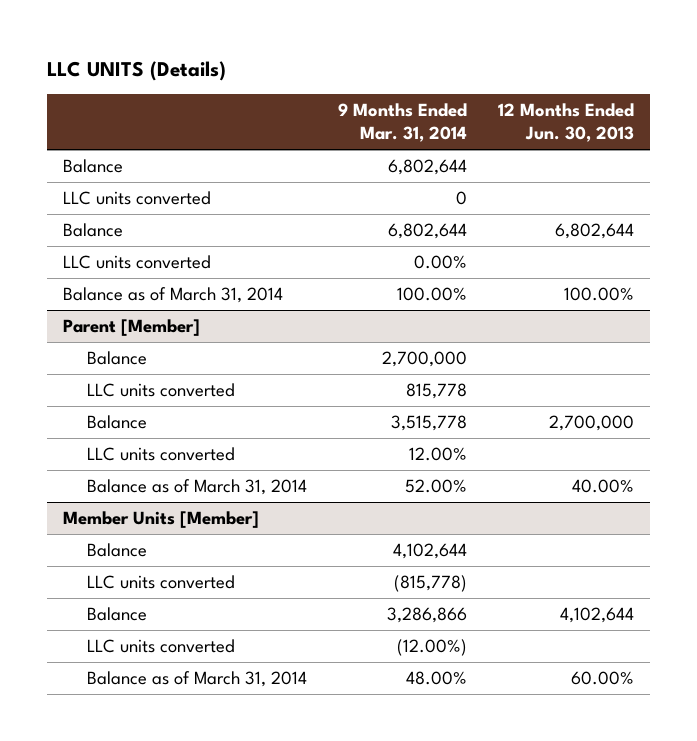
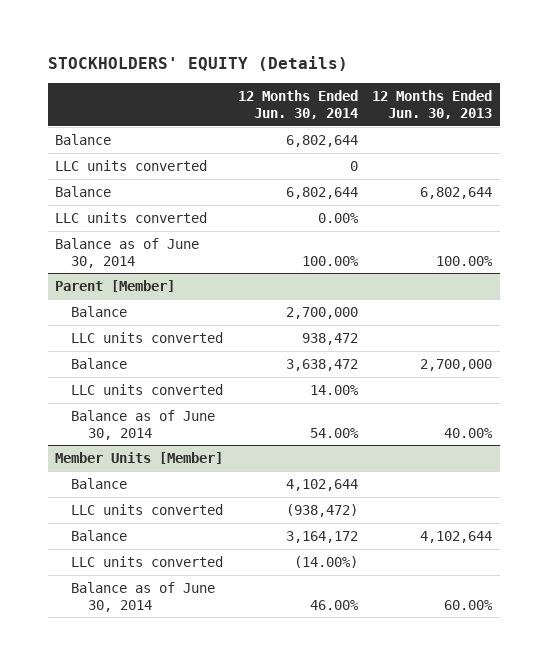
[47,60,227,81] LLC UNITS (Details) -> [47,56,348,72] STOCKHOLDERS' EQUITY (Details)
[337,103,467,143] 9 Months Ended Mar. 31, 2014 -> none
none -> [237,90,358,119] 12 Months Ended Jun. 30, 2014
[62,287,283,304] Balance as of March 31, 2014 -> [54,238,199,268] Balance as of June 30, 2014
[86,479,307,496] Balance as of March 31, 2014 -> [71,410,216,440] Balance as of June 30, 2014
[86,671,307,688] Balance as of March 31, 2014 -> [71,582,216,612] Balance as of June 30, 2014

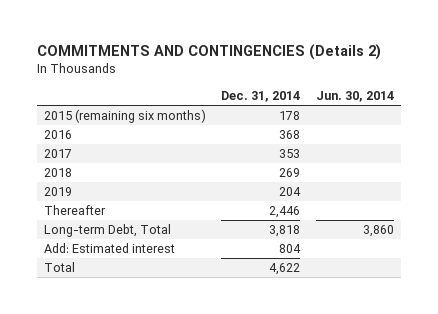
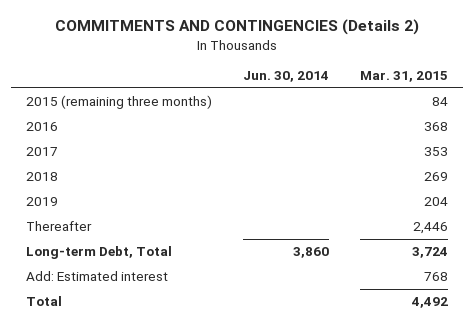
[221,90,301,102] Dec. 31, 2014 -> none
none -> [359,71,448,83] Mar. 31, 2015
[44,109,207,124] 2015 (remaining six months) -> [26,95,213,110] 2015 (remaining three months)

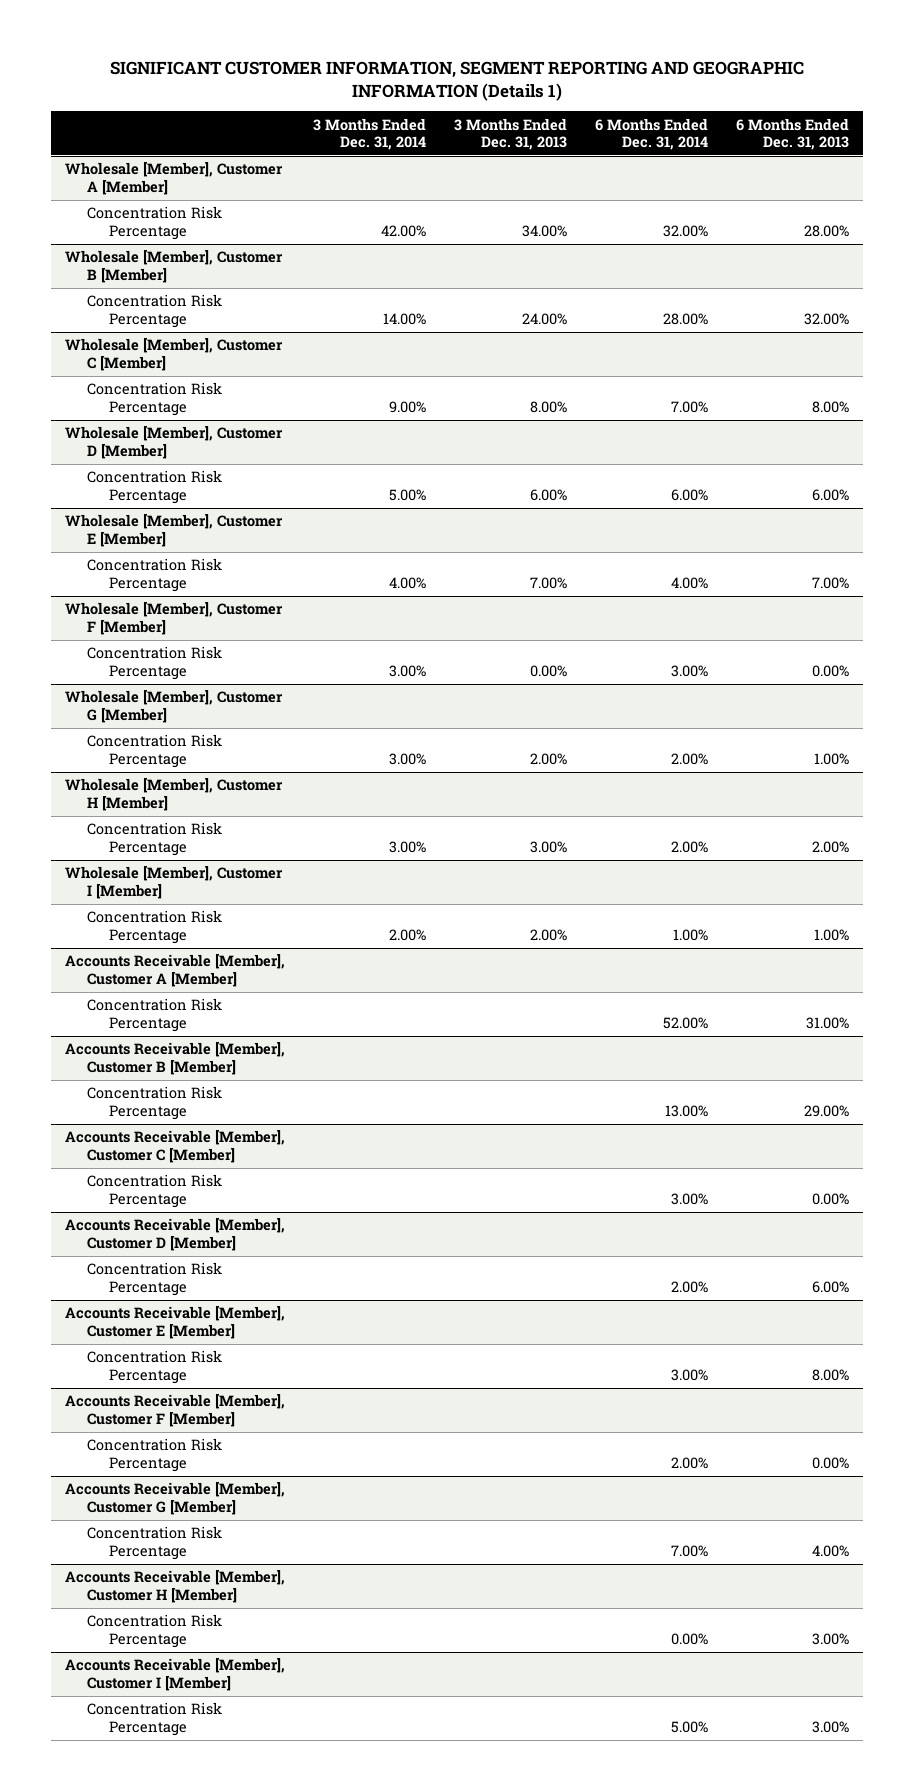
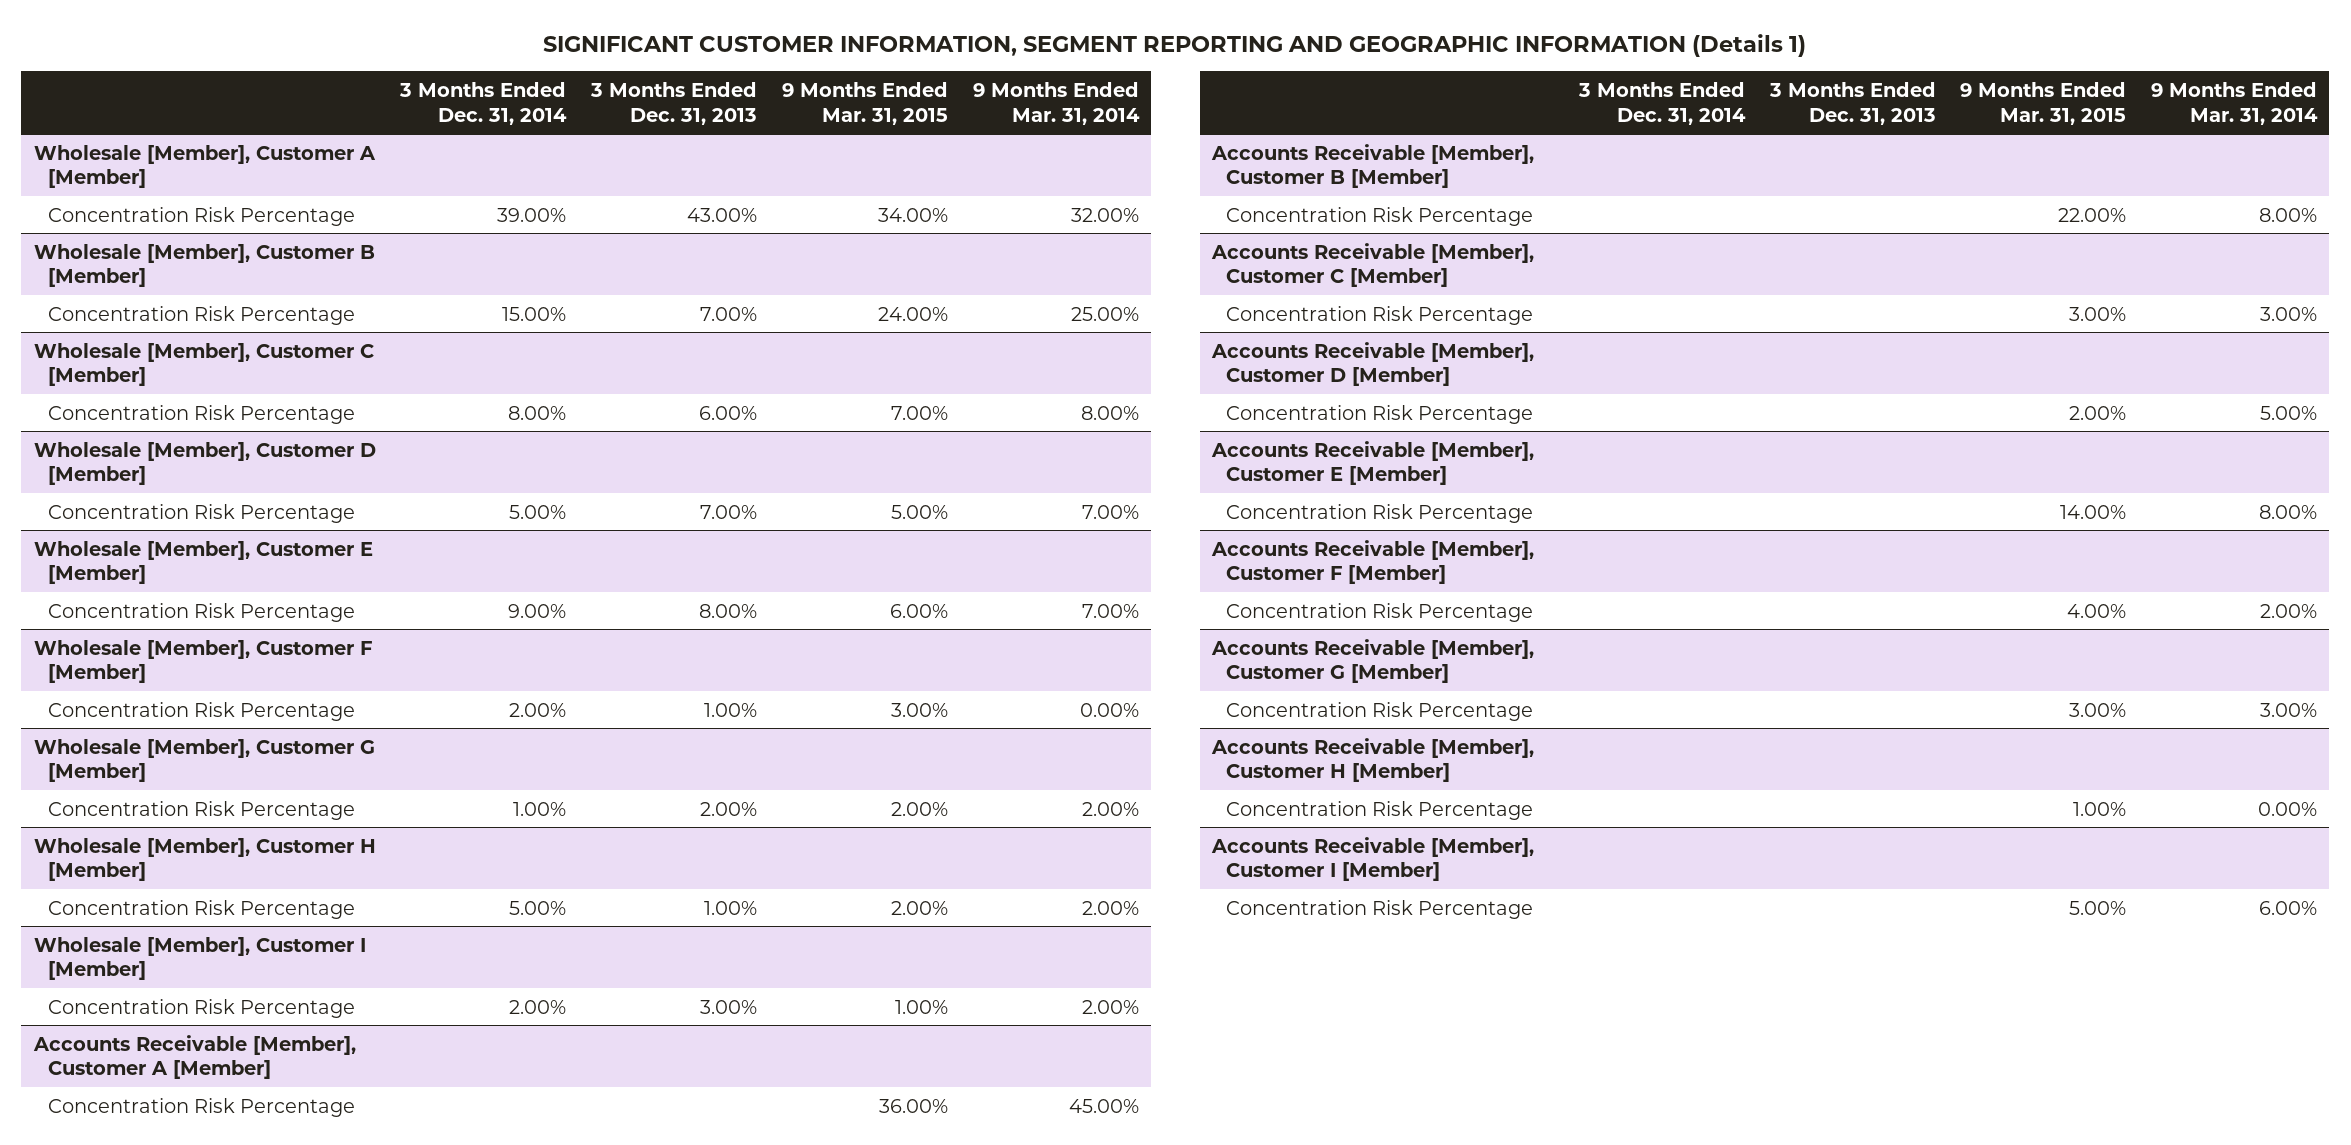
[594,117,708,150] 6 Months Ended Dec. 31, 2014 -> none
[735,117,849,150] 6 Months Ended Dec. 31, 2013 -> none
none -> [781,81,948,125] 9 Months Ended Mar. 31, 2015
none -> [972,81,1140,125] 9 Months Ended Mar. 31, 2014
[380,224,426,237] 42.00% -> [497,207,567,222] 39.00%
[521,224,567,237] 34.00% -> [687,207,758,222] 43.00%
[382,312,426,325] 14.00% -> [502,306,567,321] 15.00%
[521,312,567,325] 24.00% -> [700,306,758,321] 7.00%
[388,400,426,413] 9.00% -> [508,405,567,420] 8.00%
[529,400,567,413] 8.00% -> [699,405,758,420] 6.00%
[529,488,567,501] 6.00% -> [700,504,758,519] 7.00%
[388,576,426,589] 4.00% -> [508,603,567,618] 9.00%
[529,576,567,589] 7.00% -> [699,603,758,618] 8.00%
[388,664,426,677] 3.00% -> [509,702,567,717] 2.00%
[529,664,567,677] 0.00% -> [704,702,758,717] 1.00%
[388,752,426,765] 3.00% -> [513,801,567,816] 1.00%
[388,840,426,853] 3.00% -> [509,900,567,915] 5.00%
[529,840,567,853] 3.00% -> [704,900,758,915] 1.00%
[529,928,567,941] 2.00% -> [700,999,758,1014] 3.00%

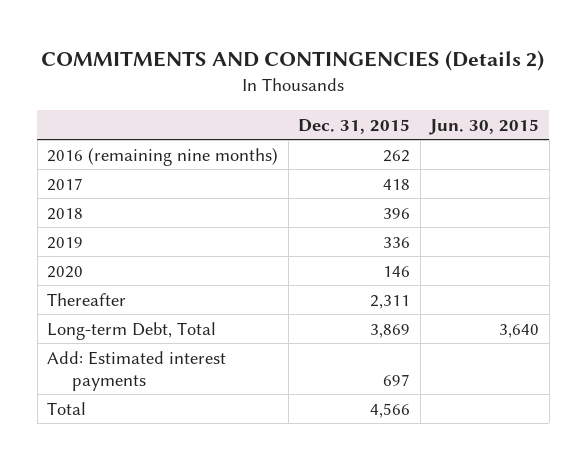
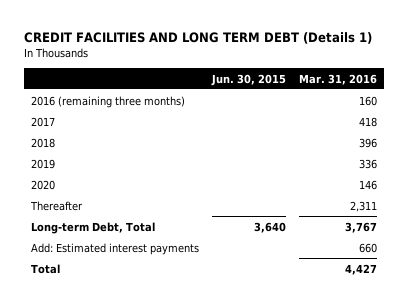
[41,50,545,72] COMMITMENTS AND CONTINGENCIES (Details 2) -> [24,31,373,44] CREDIT FACILITIES AND LONG TERM DEBT (Details 1)
[298,118,411,134] Dec. 31, 2015 -> none
none -> [299,73,378,85] Mar. 31, 2016
[47,146,279,166] 2016 (remaining nine months) -> [31,95,186,108] 2016 (remaining three months)

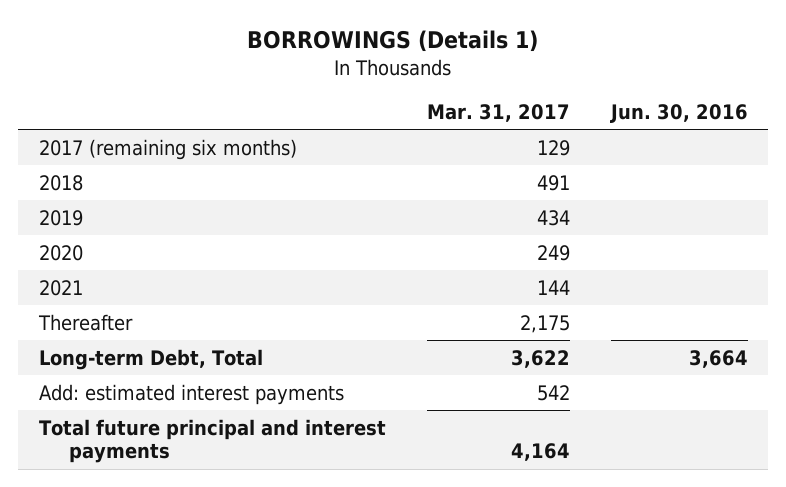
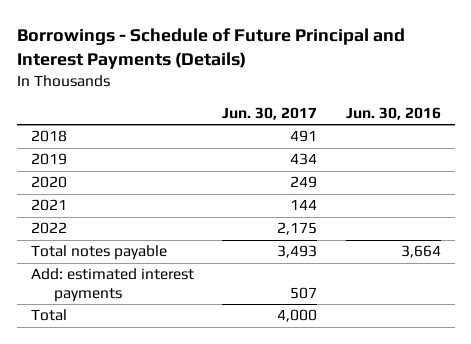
[247,30,539,53] BORROWINGS (Details 1) -> [16,27,405,69] Borrowings - Schedule of Future Principal and Interest Payments (Details)
[426,103,570,122] Mar. 31, 2017 -> none
none -> [222,107,318,121] Jun. 30, 2017
[38,138,297,160] 2017 (remaining six months) -> none
[37,313,133,331] Thereafter -> none
none -> [30,222,67,235] 2022
[38,348,263,370] Long-term Debt, Total -> [30,245,167,261] Total notes payable
[38,418,386,464] Total future principal and interest payments -> [30,309,67,322] Total

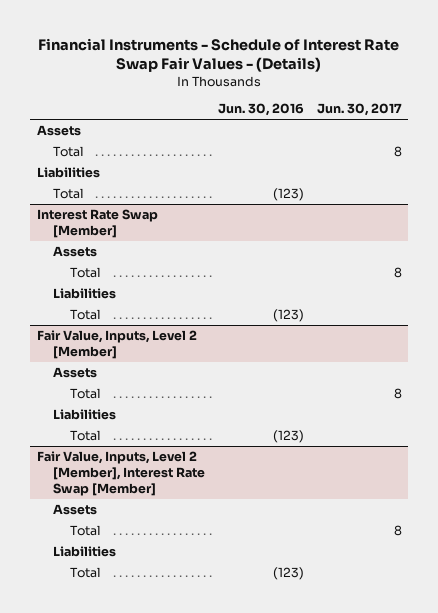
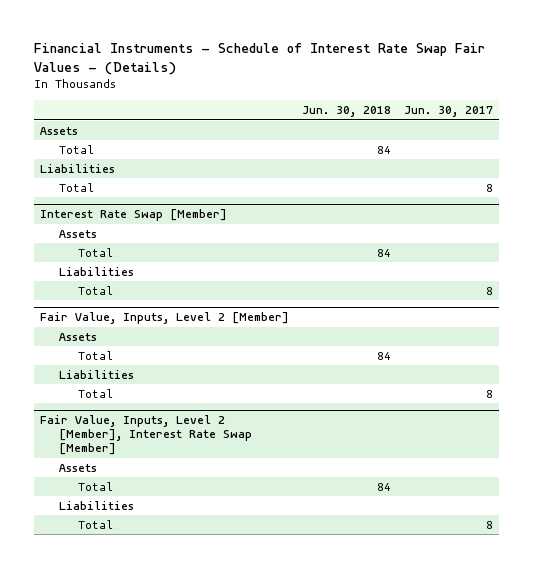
[218,103,305,117] Jun. 30, 2016 -> none
none -> [301,105,391,117] Jun. 30, 2018
[36,166,100,178] Liabilities -> [40,163,116,173] Liabilities
[53,145,85,157] Total -> [59,182,95,192] Total
[53,287,117,299] Liabilities -> [59,266,135,276] Liabilities
[70,266,102,278] Total -> [78,285,114,295] Total
[53,408,117,420] Liabilities -> [59,369,135,379] Liabilities
[70,387,102,399] Total -> [78,388,114,398] Total
[53,545,117,557] Liabilities -> [59,500,135,510] Liabilities
[70,524,102,536] Total -> [78,519,114,529] Total

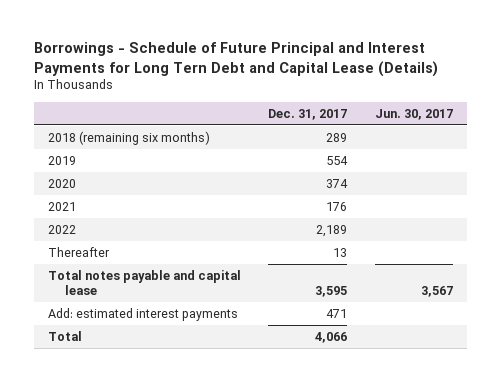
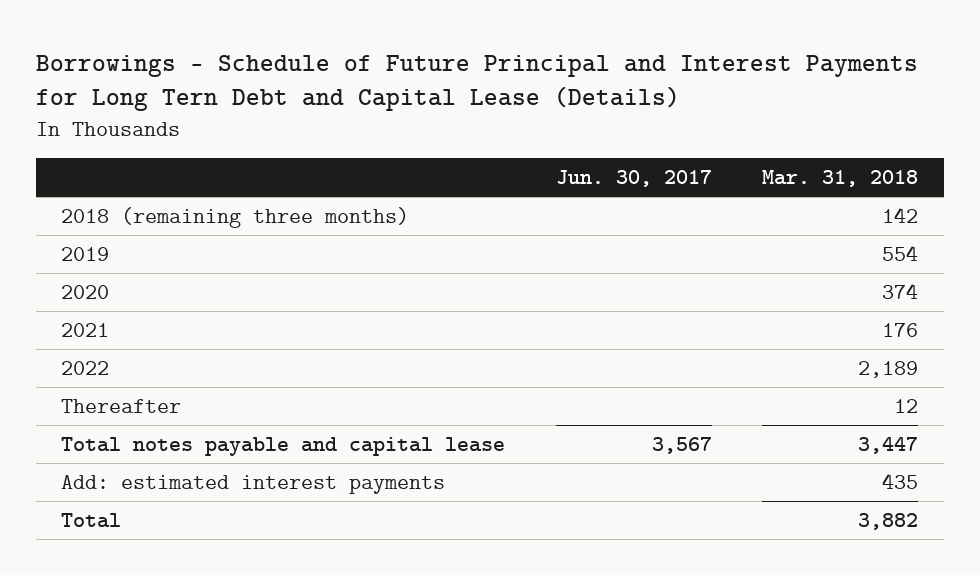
[268,108,348,120] Dec. 31, 2017 -> none
none -> [762,169,919,187] Mar. 31, 2018
[47,130,210,145] 2018 (remaining six months) -> [61,206,410,228] 2018 (remaining three months)

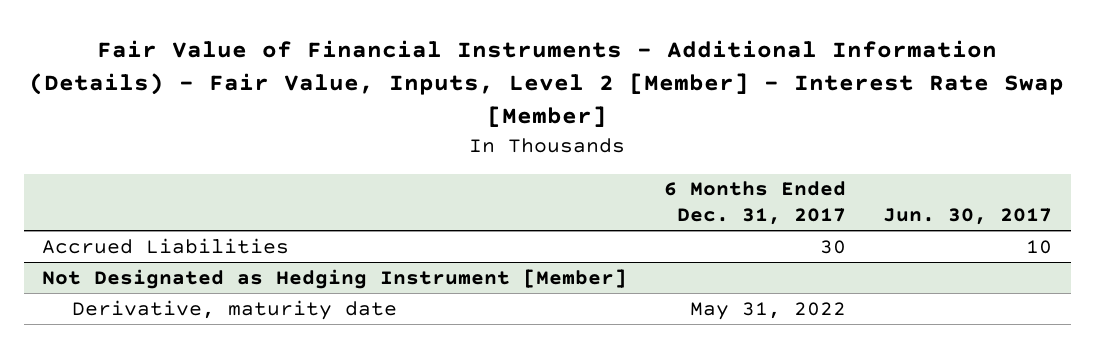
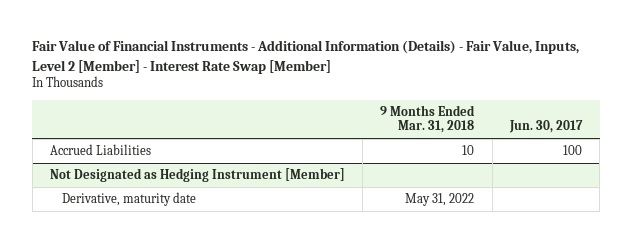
[664,181,847,225] 6 Months Ended Dec. 31, 2017 -> none
none -> [380,104,476,134] 9 Months Ended Mar. 31, 2018
[1026,239,1053,254] 10 -> [562,145,582,156] 100

